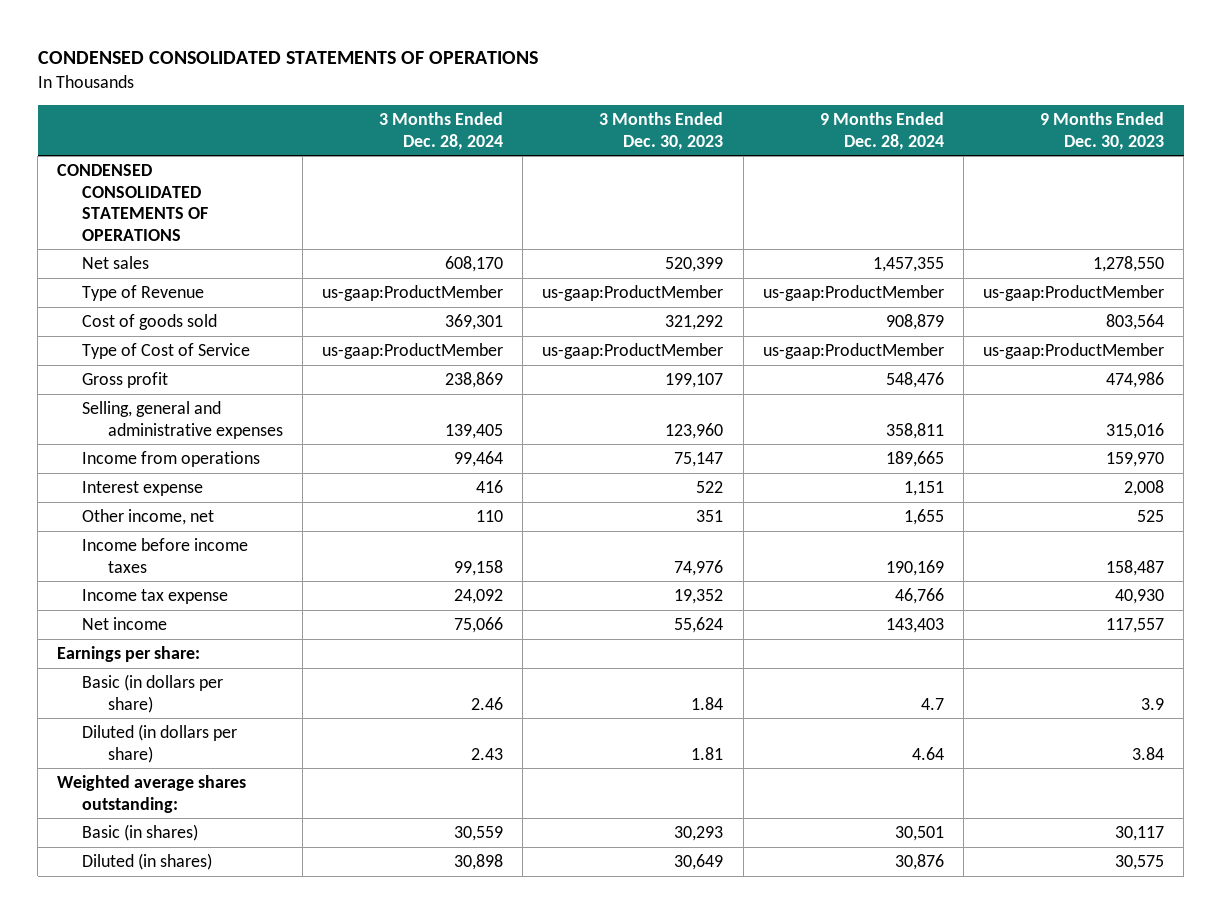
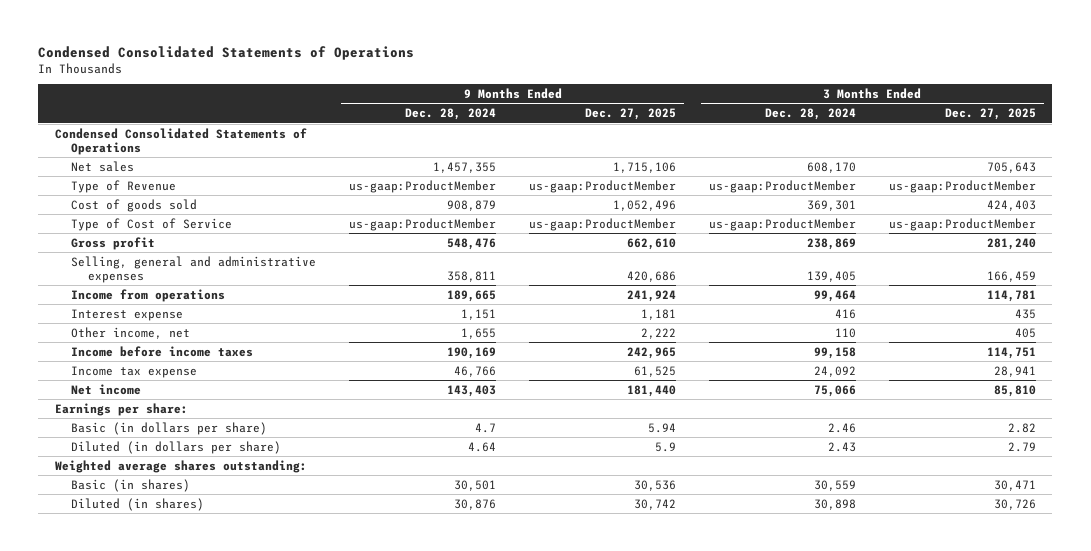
[37,51,538,65] CONDENSED CONSOLIDATED STATEMENTS OF OPERATIONS -> [38,45,415,60] Condensed Consolidated Statements of Operations
[599,112,724,150] 3 Months Ended Dec. 30, 2023 -> none
[1040,112,1165,150] 9 Months Ended Dec. 30, 2023 -> none
none -> [584,108,676,121] Dec. 27, 2025
none -> [944,108,1036,121] Dec. 27, 2025
[57,164,209,241] CONDENSED CONSOLIDATED STATEMENTS OF OPERATIONS -> [54,127,307,155] Condensed Consolidated Statements of Operations

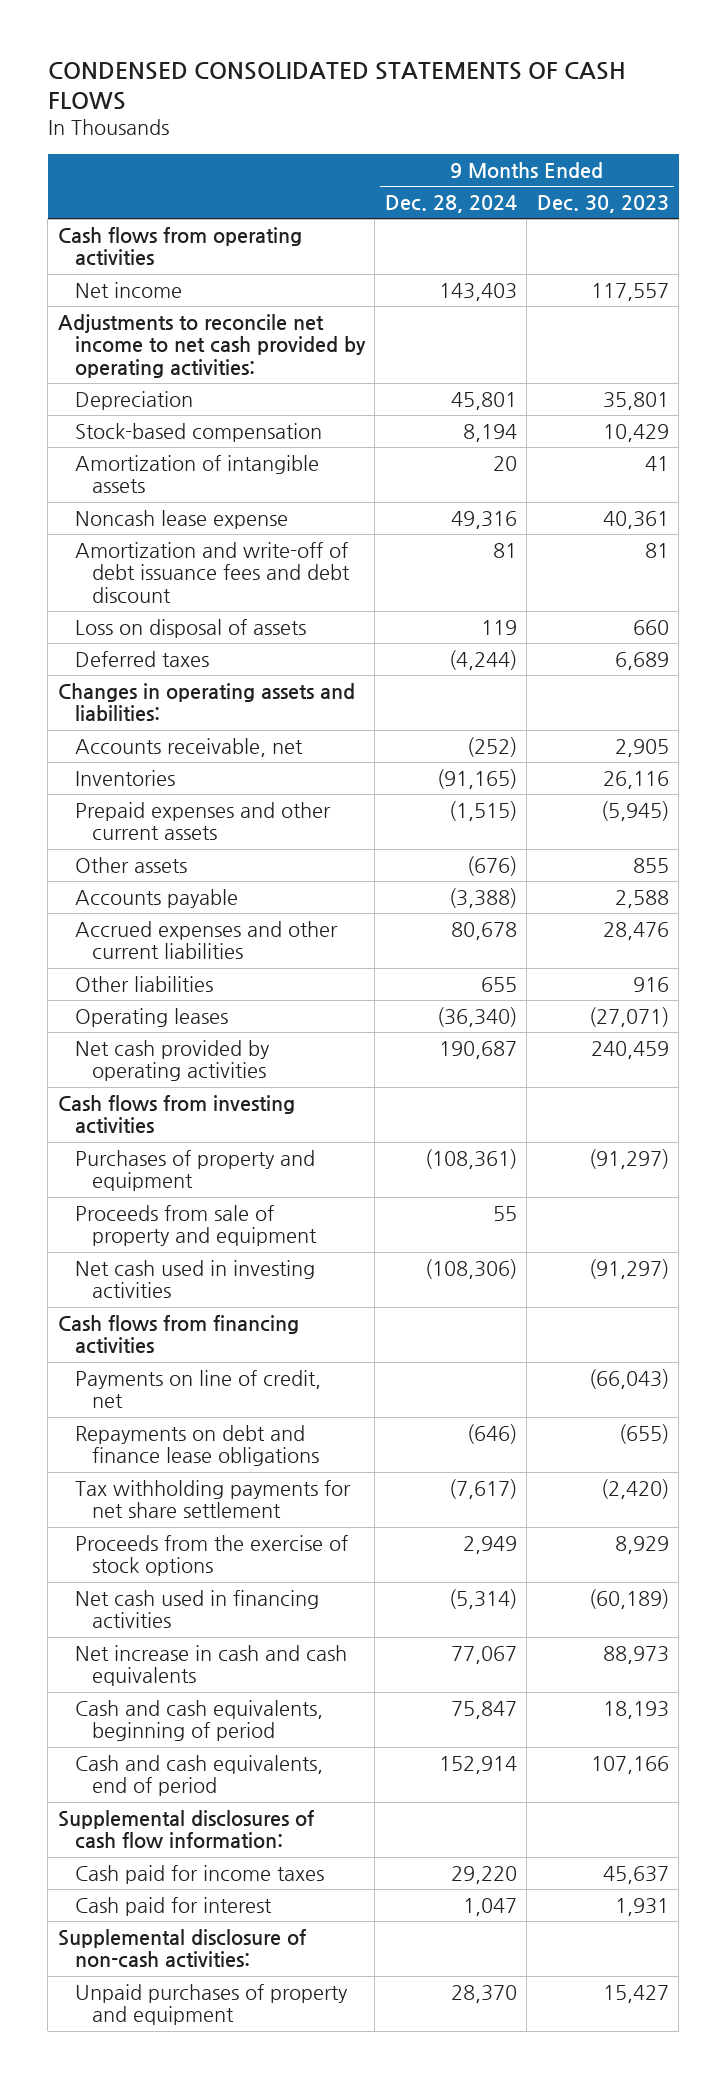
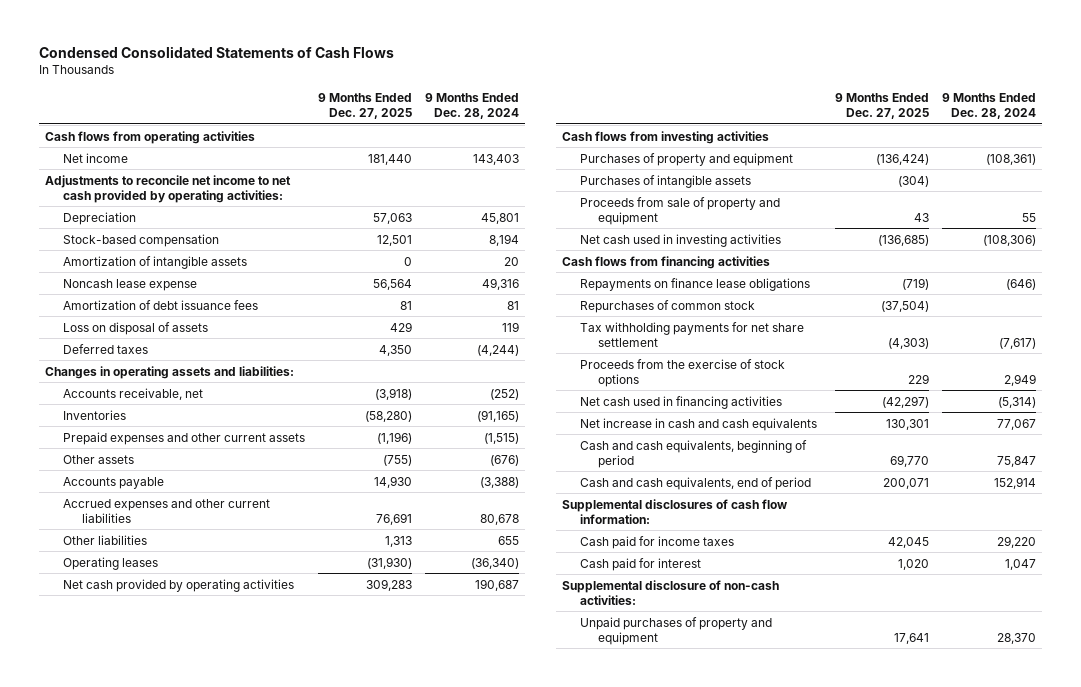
[47,62,626,111] CONDENSED CONSOLIDATED STATEMENTS OF CASH FLOWS -> [38,45,394,58] Condensed Consolidated Statements of Cash Flows
[536,194,669,213] Dec. 30, 2023 -> none
none -> [318,92,413,119] 9 Months Ended Dec. 27, 2025
[75,541,351,603] Amortization and write-off of debt issuance fees and debt discount -> [63,299,259,310] Amortization of debt issuance fees
none -> [580,174,752,188] Purchases of intangible assets
[75,1369,322,1409] Payments on line of credit, net -> none
[75,1424,320,1467] Repayments on debt and finance lease obligations -> [580,277,811,291] Repayments on finance lease obligations
none -> [580,299,756,313] Repurchases of common stock

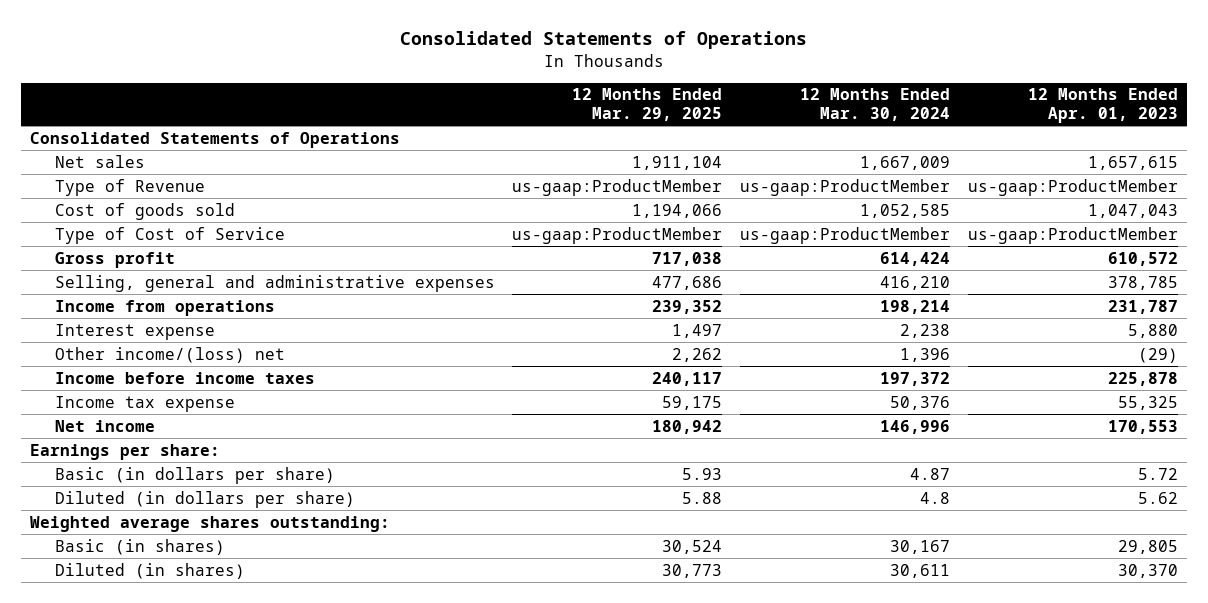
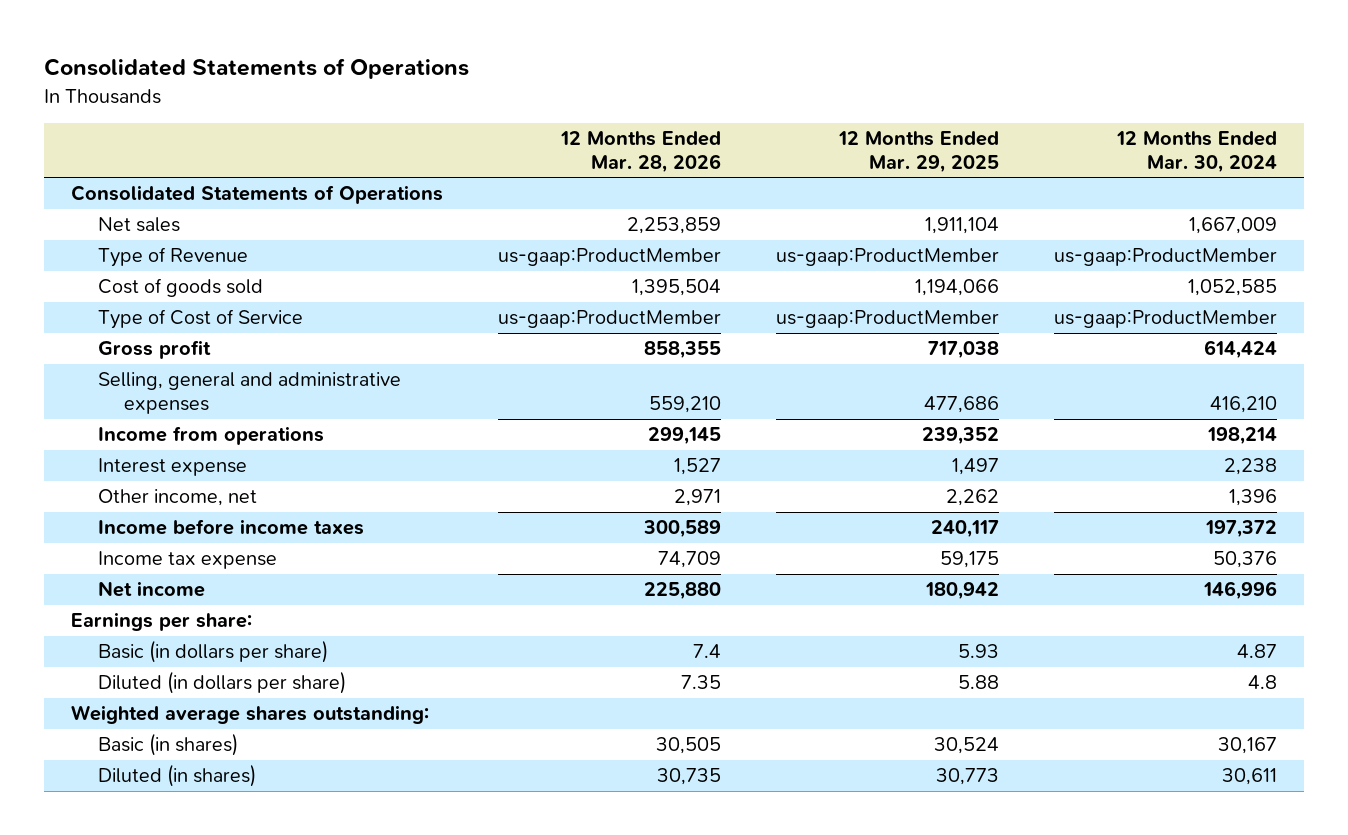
[1028,88,1179,124] 12 Months Ended Apr. 01, 2023 -> none
none -> [560,130,722,173] 12 Months Ended Mar. 28, 2026
[54,346,285,363] Other income/(loss) net -> [97,489,257,507] Other income, net

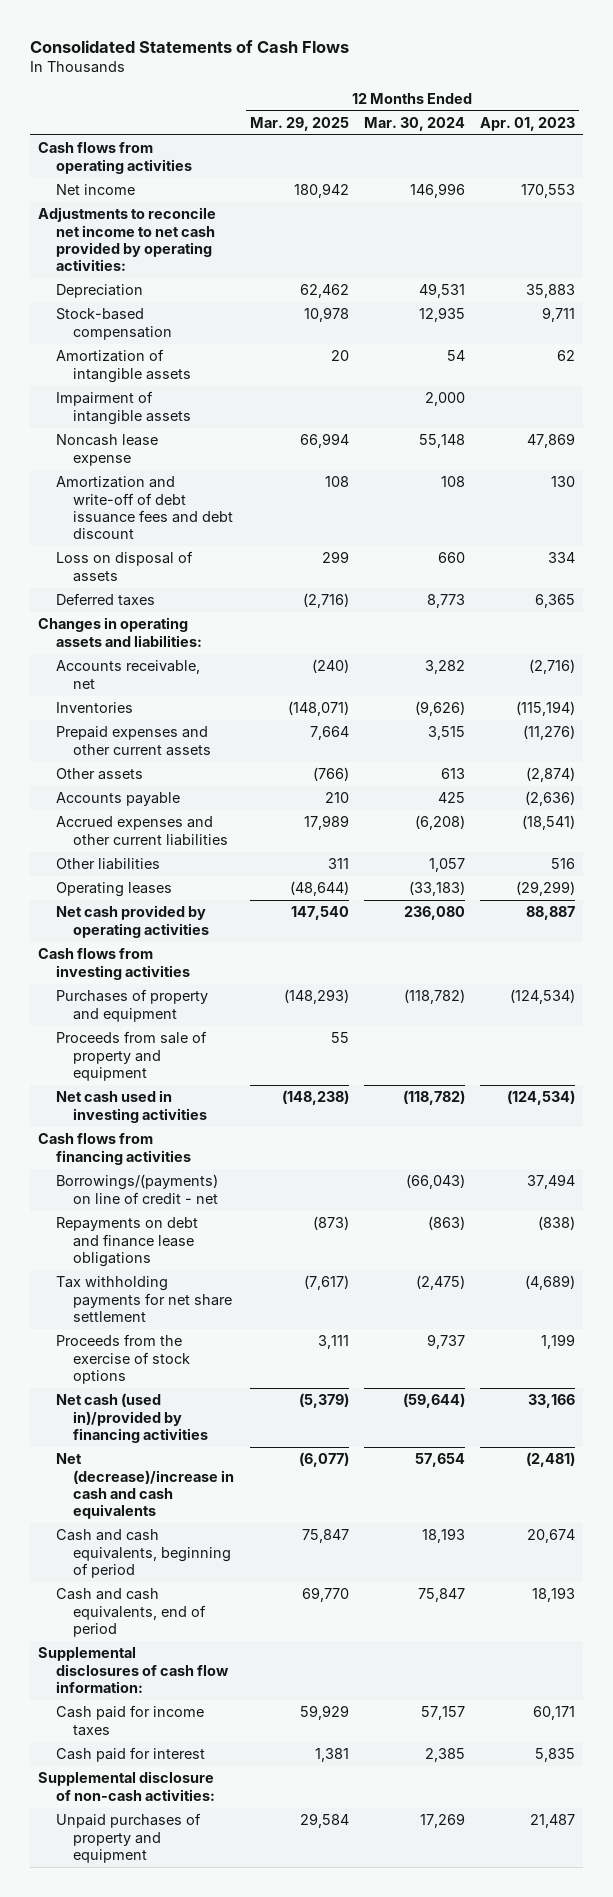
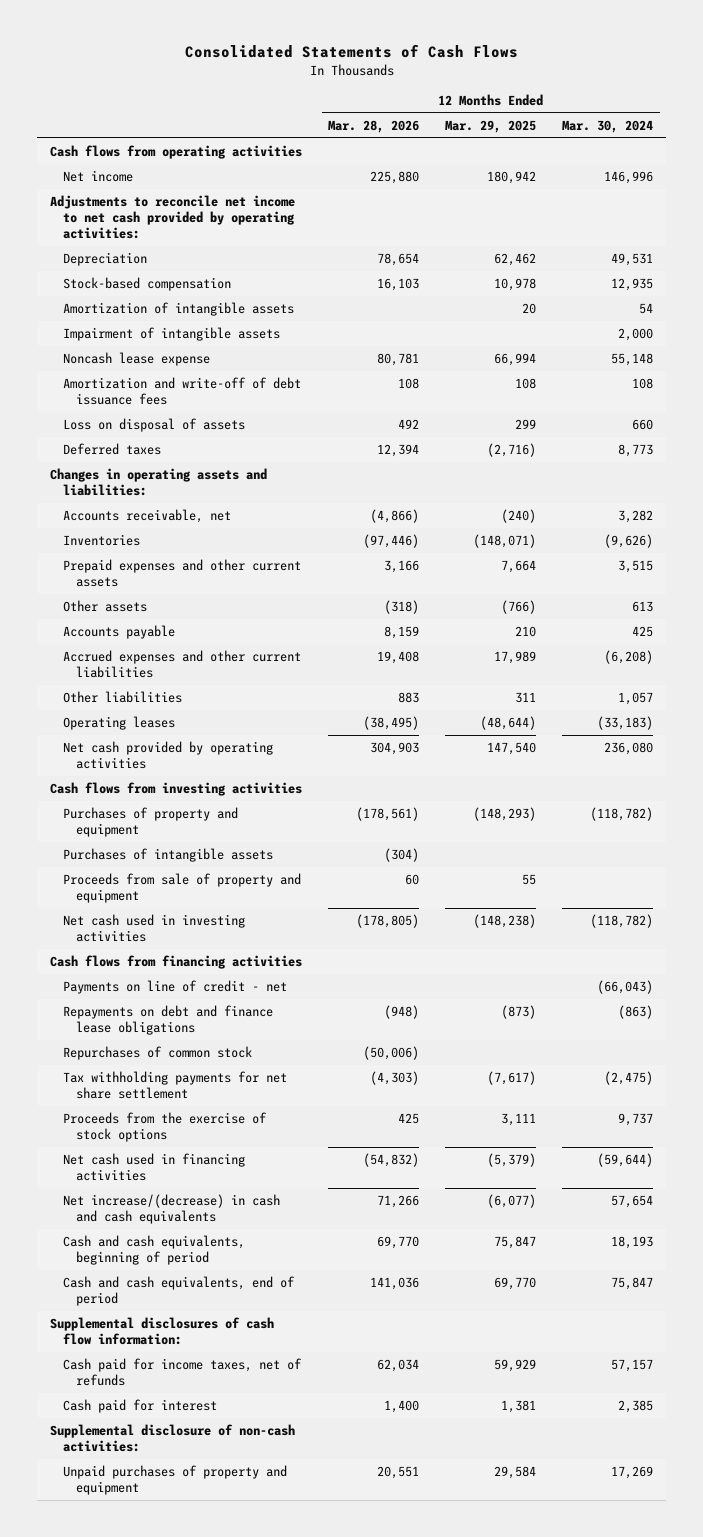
[480,116,576,131] Apr. 01, 2023 -> none
none -> [328,119,420,133] Mar. 28, 2026
[55,476,234,540] Amortization and write-off of debt issuance fees and debt discount -> [63,376,302,406] Amortization and write-off of debt issuance fees
none -> [63,847,274,862] Purchases of intangible assets
[55,1174,219,1204] Borrowings/(payments) on line of credit - net -> [63,979,288,994] Payments on line of credit - net
none -> [63,1045,253,1060] Repurchases of common stock
[55,1393,209,1444] Net cash (used in)/provided by financing activities -> [63,1152,246,1182] Net cash used in financing activities
[55,1453,235,1520] Net (decrease)/increase in cash and cash equivalents -> [63,1193,281,1225] Net increase/(decrease) in cash and cash equivalents
[55,1705,204,1736] Cash paid for income taxes -> [63,1357,303,1387] Cash paid for income taxes, net of refunds

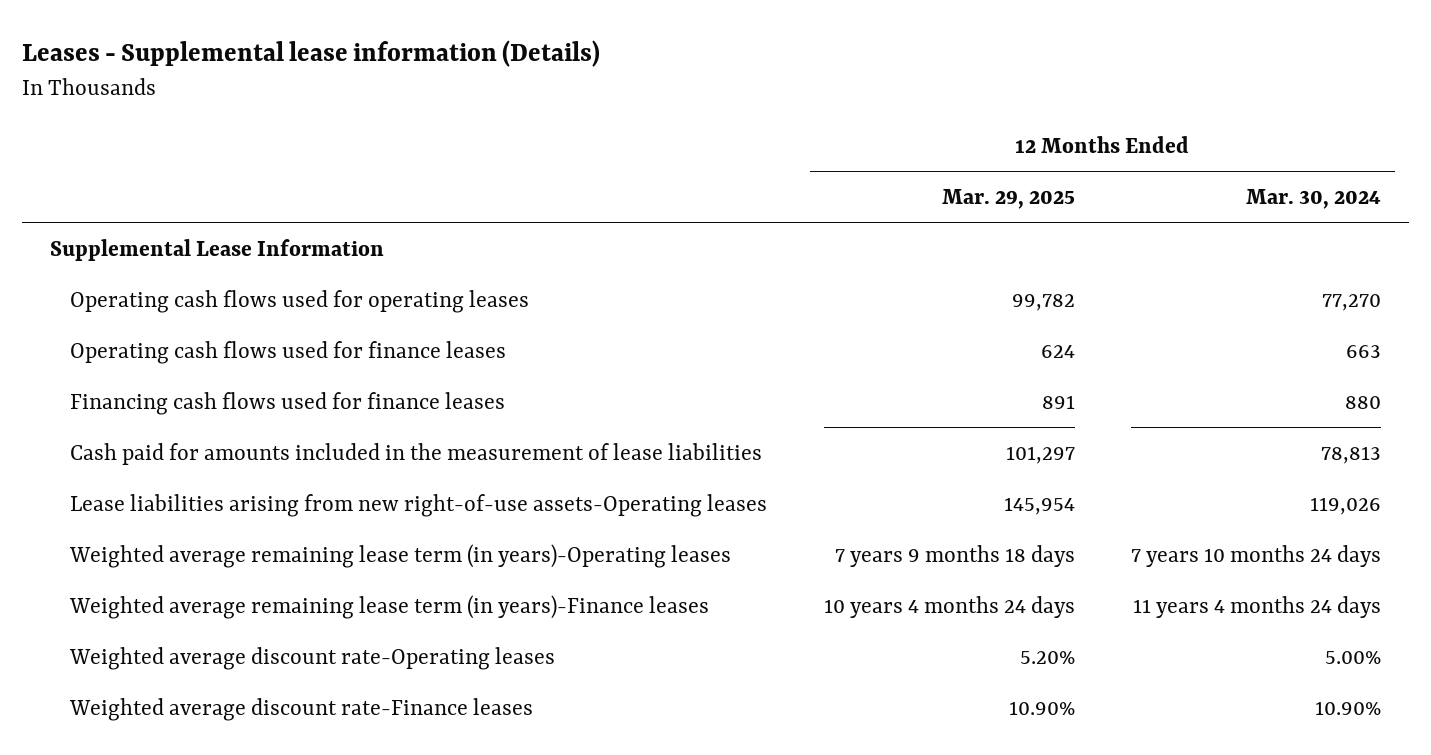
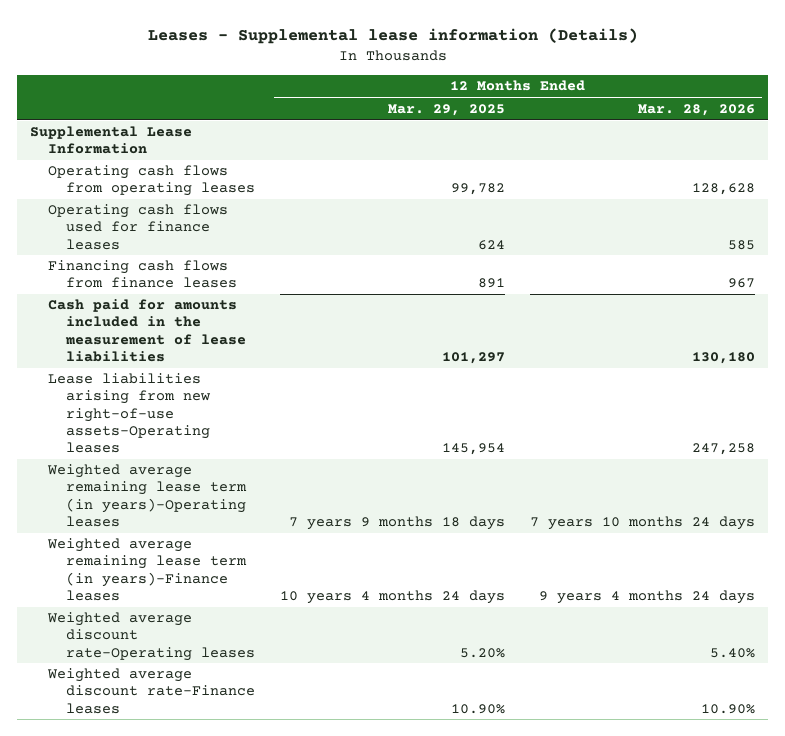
[1245,188,1381,209] Mar. 30, 2024 -> none
none -> [638,103,756,116] Mar. 28, 2026
[70,289,530,313] Operating cash flows used for operating leases -> [47,165,255,197] Operating cash flows from operating leases
[70,391,506,415] Financing cash flows used for finance leases -> [47,260,237,289] Financing cash flows from finance leases

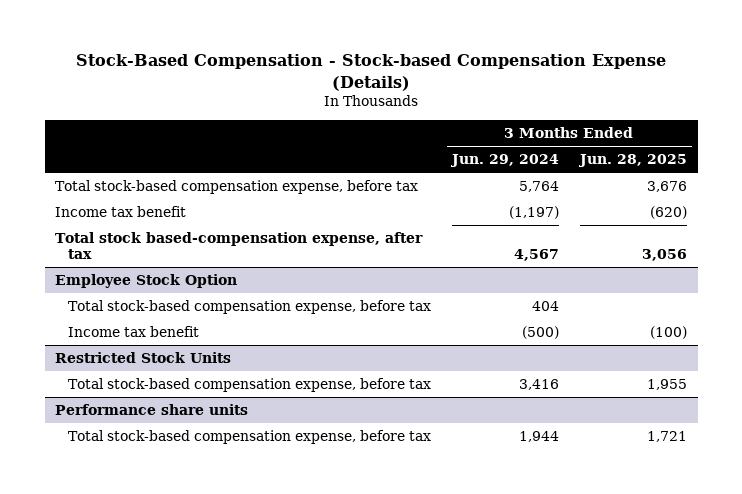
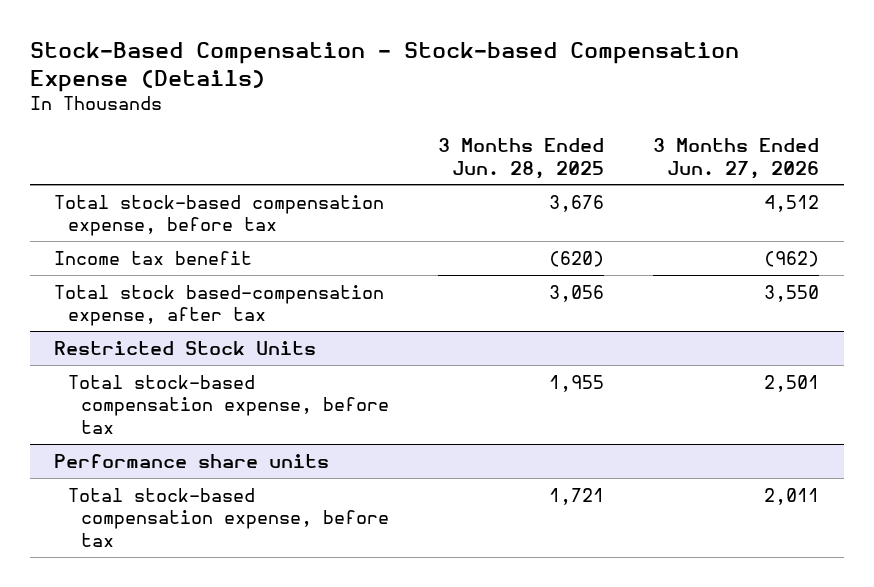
[449,154,559,168] Jun. 29, 2024 -> none
none -> [653,137,820,179] 3 Months Ended Jun. 27, 2026
[55,274,238,289] Employee Stock Option -> none
[67,300,431,315] Total stock-based compensation expense, before tax -> none
[67,326,199,338] Income tax benefit -> none

